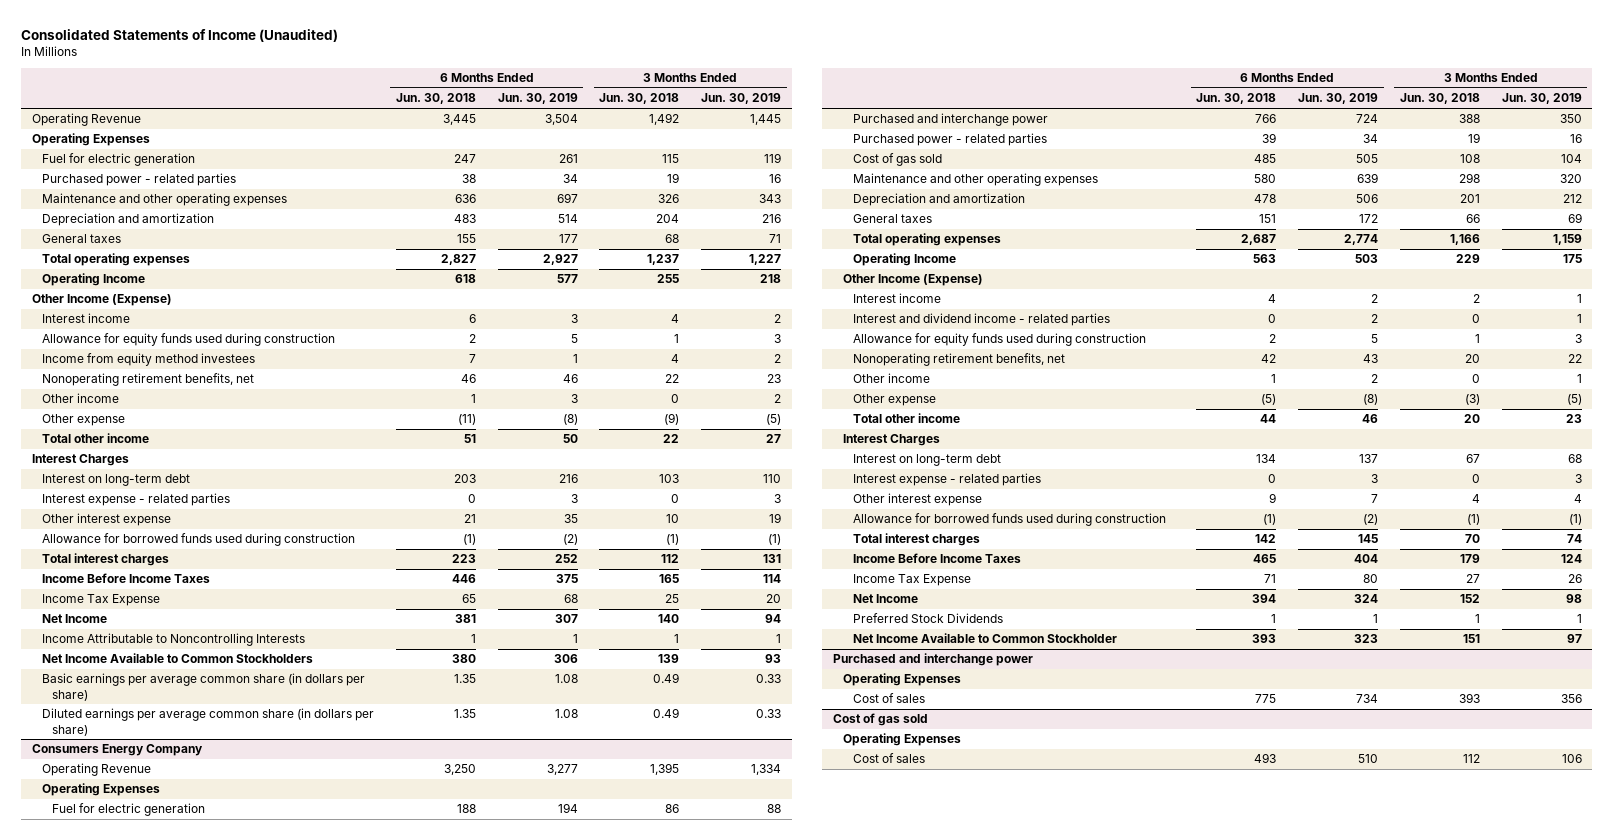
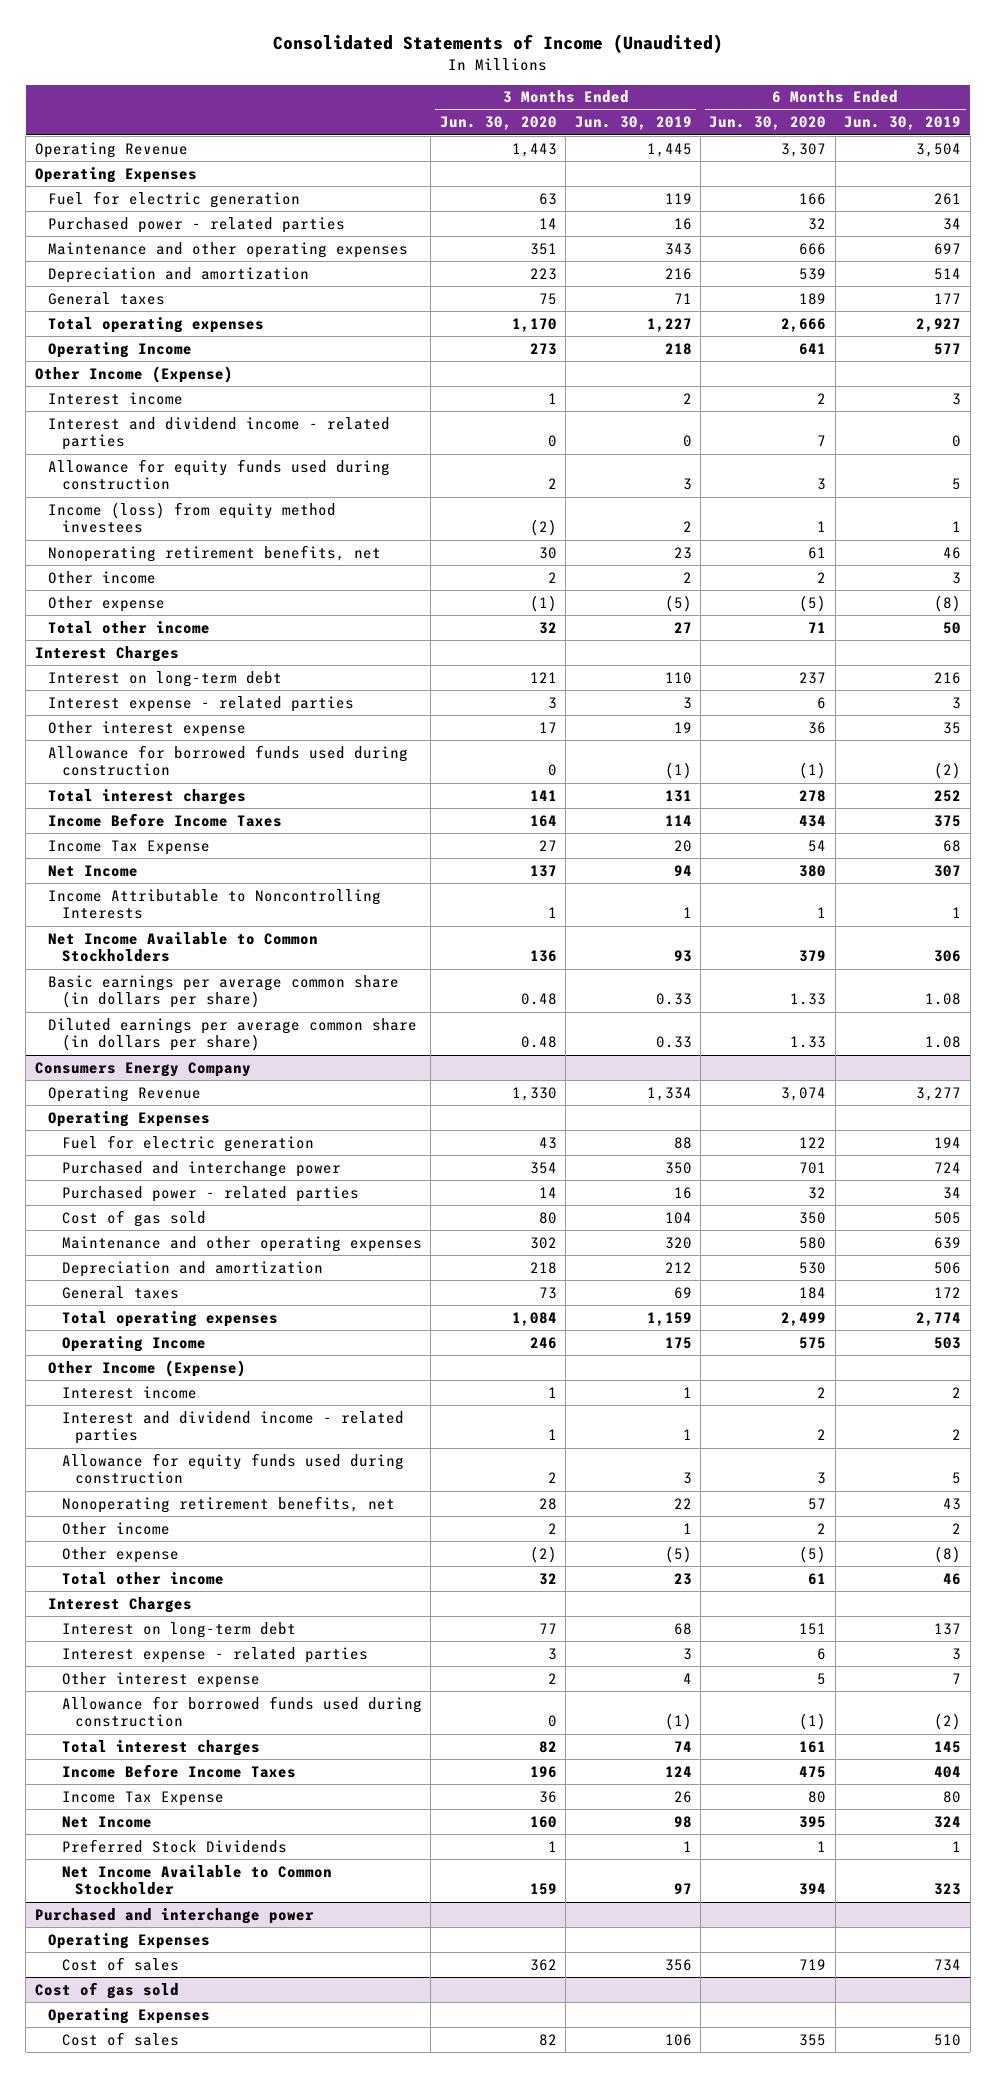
[395,93,476,105] Jun. 30, 2018 -> none
[599,93,680,105] Jun. 30, 2018 -> none
none -> [439,116,557,131] Jun. 30, 2020
none -> [709,116,827,131] Jun. 30, 2020
none -> [48,416,391,451] Interest and dividend income - related parties
[42,353,256,367] Income from equity method investees -> [48,501,337,534] Income (loss) from equity method investees

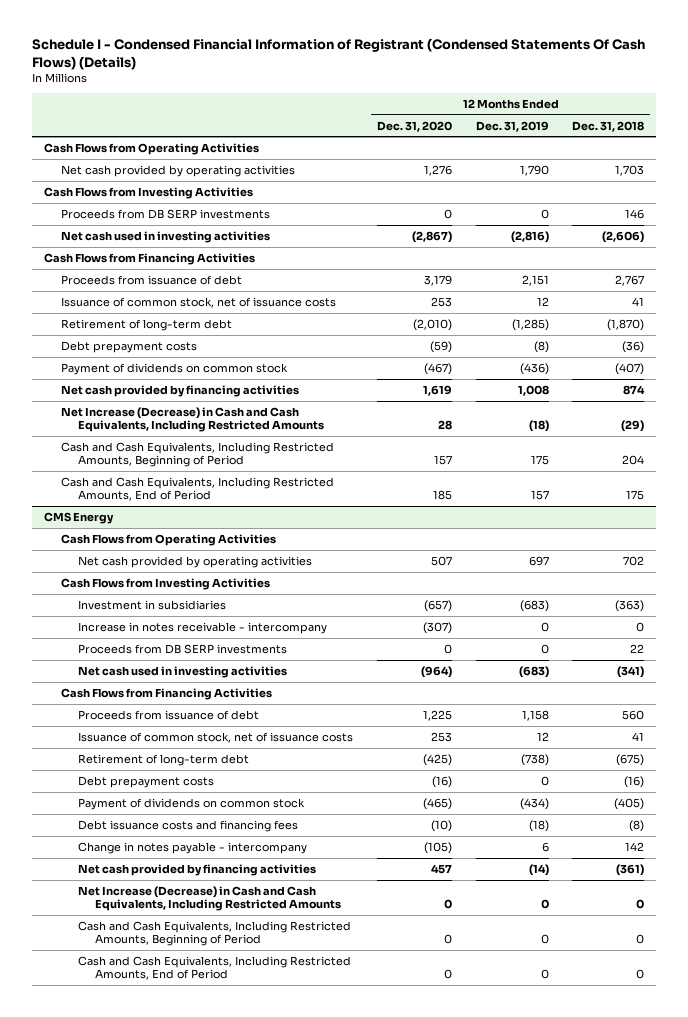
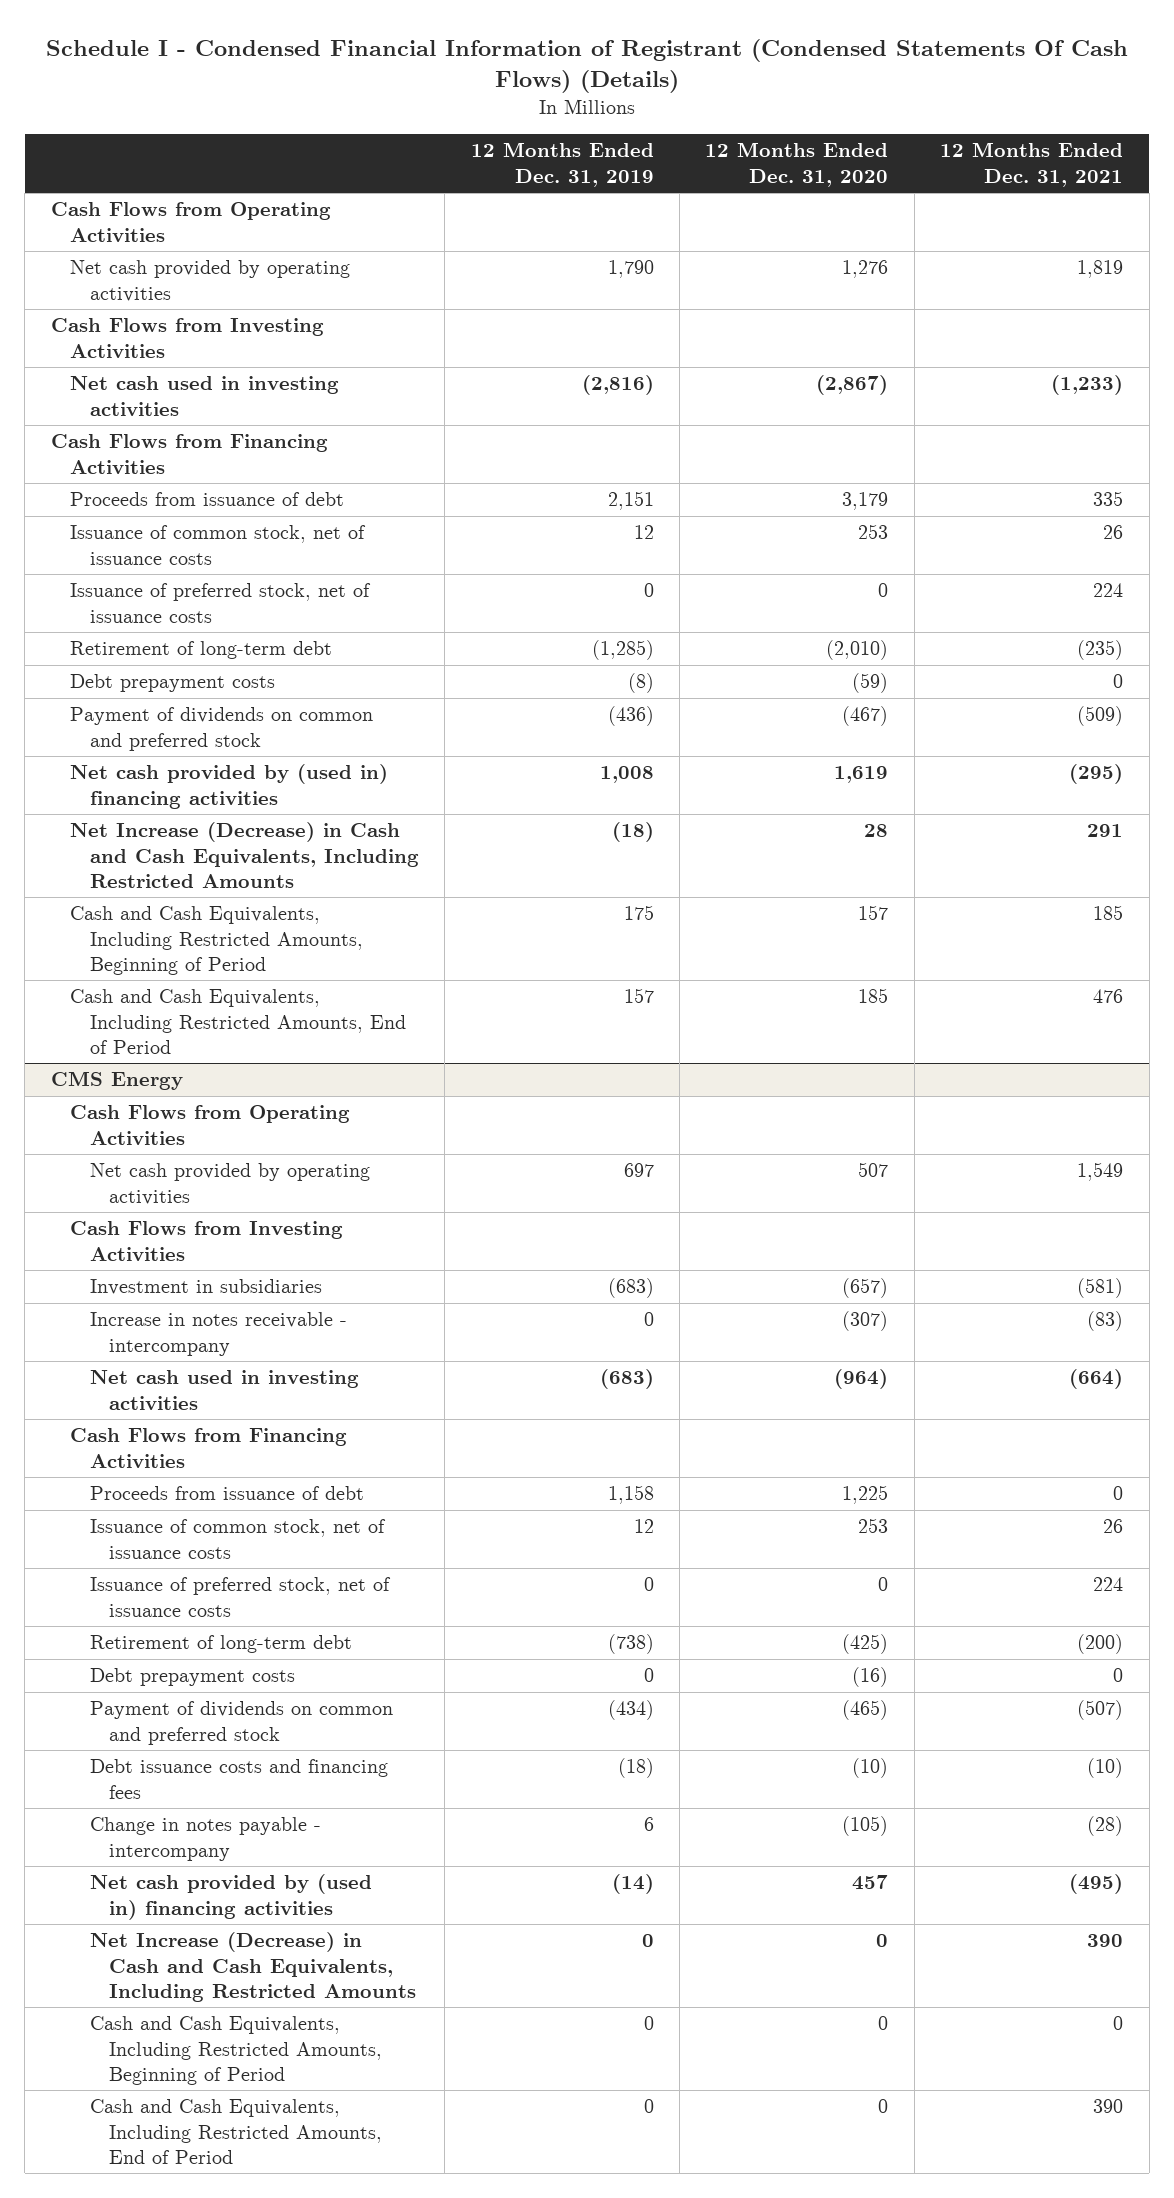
[572,120,645,132] Dec. 31, 2018 -> none
none -> [940,142,1124,187] 12 Months Ended Dec. 31, 2021
[60,208,270,219] Proceeds from DB SERP investments -> none
none -> [70,583,372,623] Issuance of preferred stock, net of issuance costs
[60,362,288,375] Payment of dividends on common stock -> [70,707,374,751] Payment of dividends on common and preferred stock
[60,384,299,397] Net cash provided by financing activities -> [70,764,389,809] Net cash provided by (used in) financing activities
[77,643,287,654] Proceeds from DB SERP investments -> none
none -> [89,1577,391,1617] Issuance of preferred stock, net of issuance costs
[77,797,305,810] Payment of dividends on common stock -> [89,1701,393,1745] Payment of dividends on common and preferred stock
[77,863,316,876] Net cash provided by financing activities -> [89,1874,372,1920] Net cash provided by (used in) financing activities

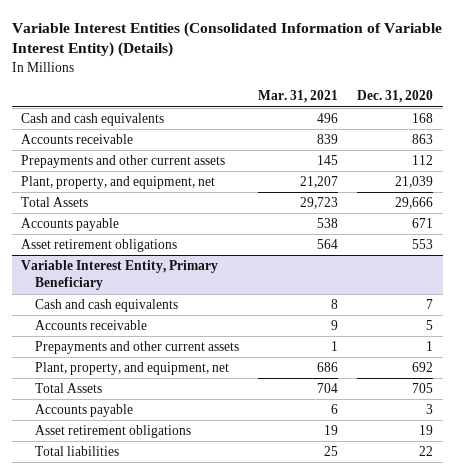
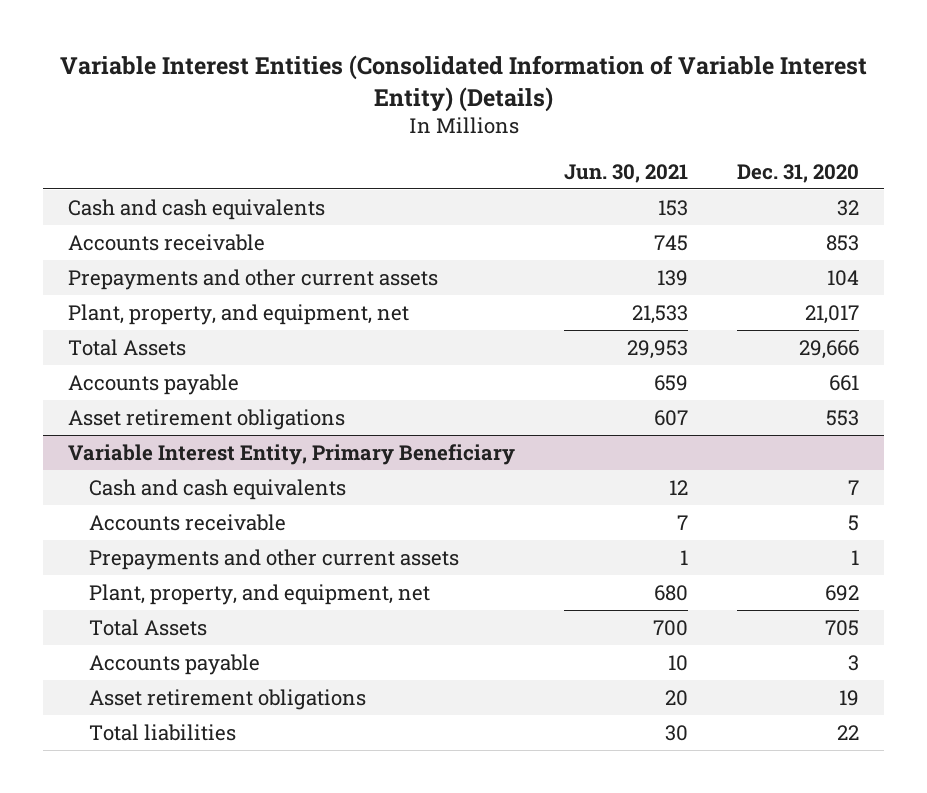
[257,90,338,104] Mar. 31, 2021 -> none
none -> [564,163,689,183] Jun. 30, 2021
[412,113,434,124] 168 -> [837,199,860,216] 32
[412,134,434,145] 863 -> [826,234,860,251] 853
[412,155,434,166] 112 -> [827,269,860,286] 104
[395,176,434,189] 21,039 -> [805,304,860,324] 21,017
[412,218,434,229] 671 -> [829,374,860,391] 661

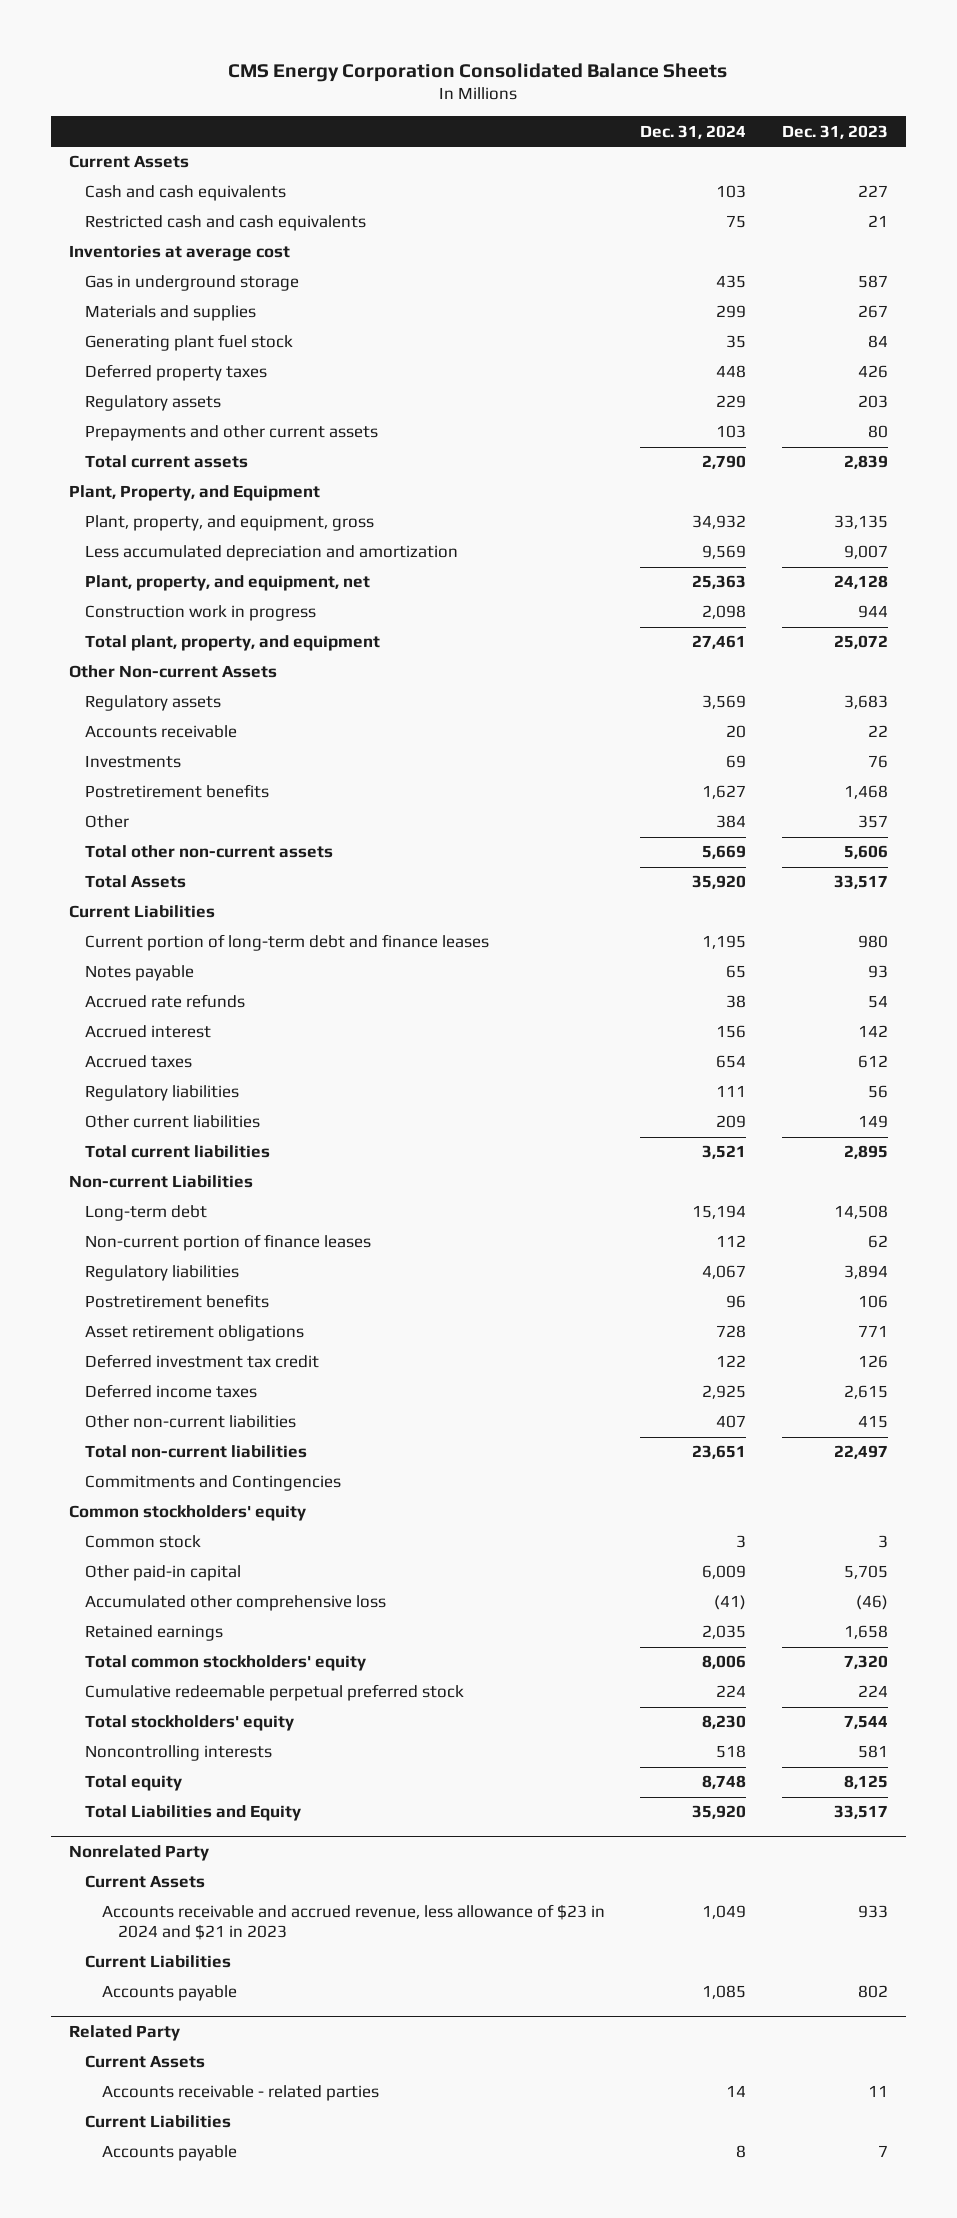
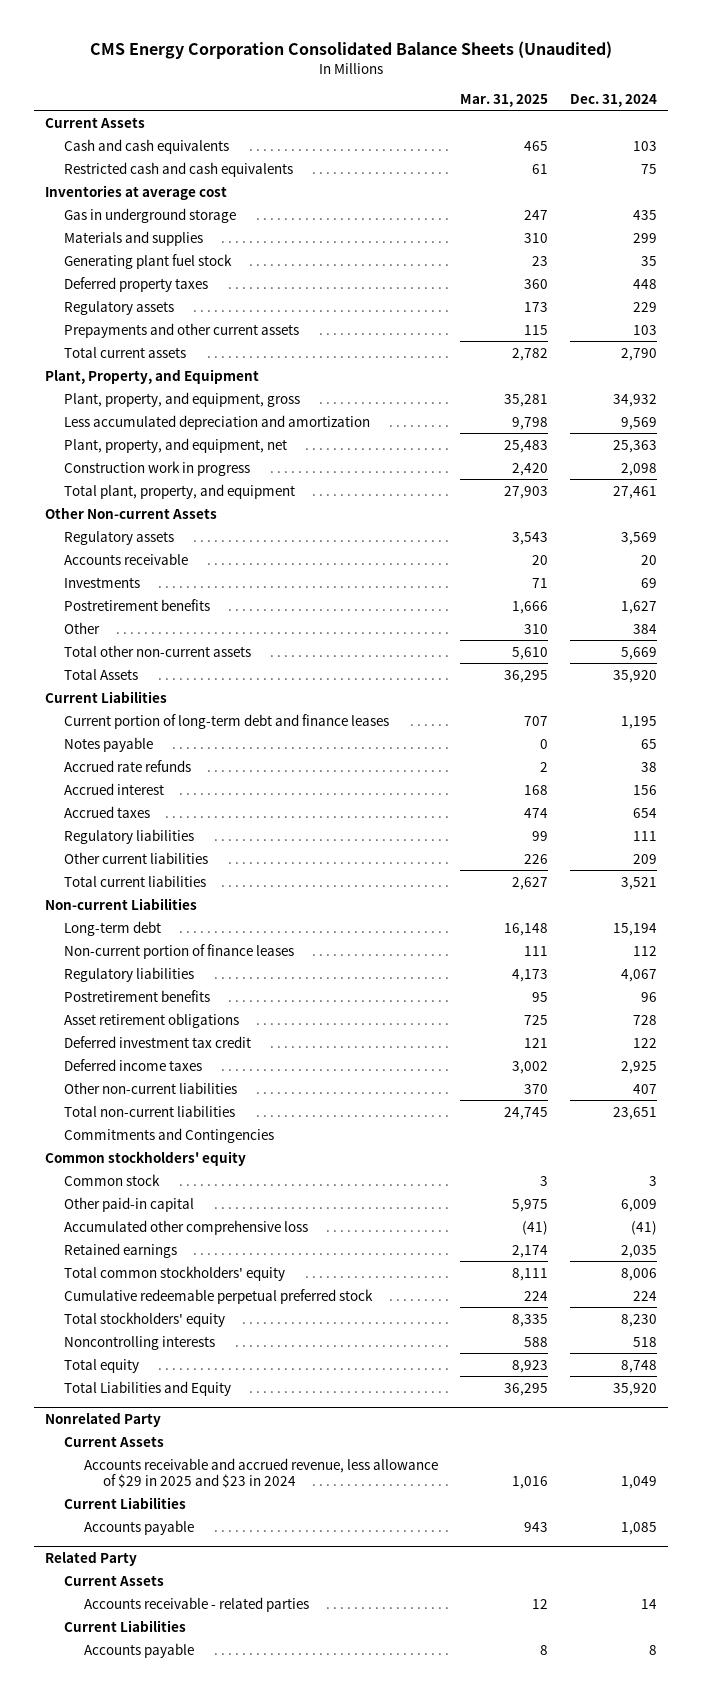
[228,62,728,82] CMS Energy Corporation Consolidated Balance Sheets -> [90,41,613,60] CMS Energy Corporation Consolidated Balance Sheets (Unaudited)
[782,124,889,139] Dec. 31, 2023 -> none
none -> [459,93,548,107] Mar. 31, 2025
[101,1904,605,1941] Accounts receivable and accrued revenue, less allowance of $23 in 2024 and $21 in 2023 -> [83,1457,438,1488] Accounts receivable and accrued revenue, less allowance of $29 in 2025 and $23 in 2024

